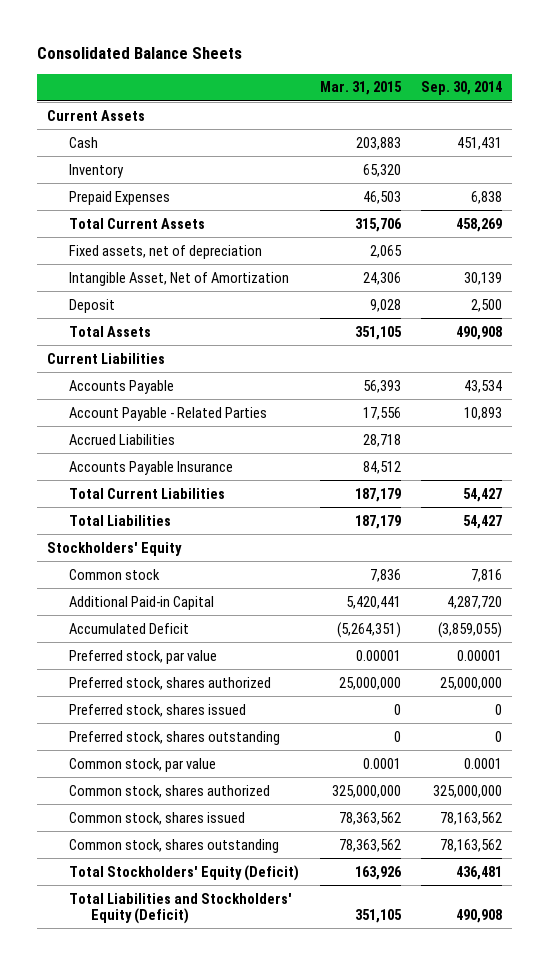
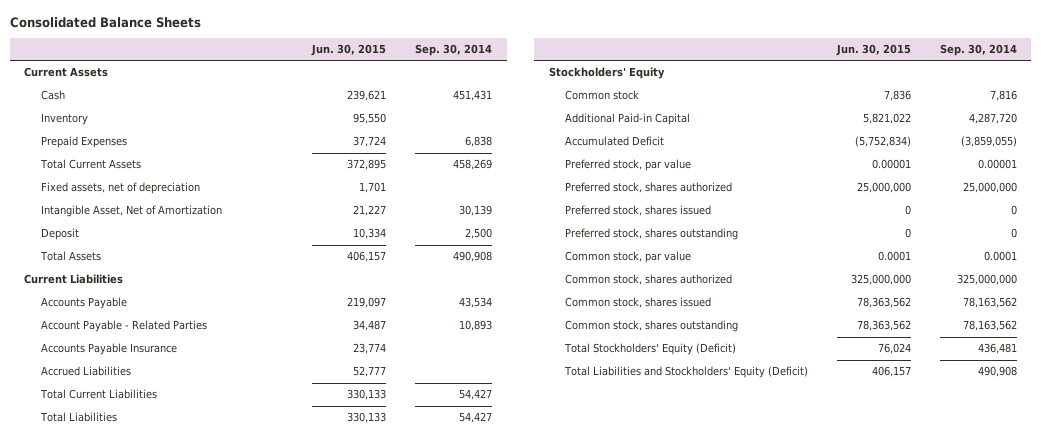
[319,81,402,96] Mar. 31, 2015 -> none
none -> [311,44,387,57] Jun. 30, 2015
[69,433,176,445] Accrued Liabilities -> [40,366,131,377] Accrued Liabilities

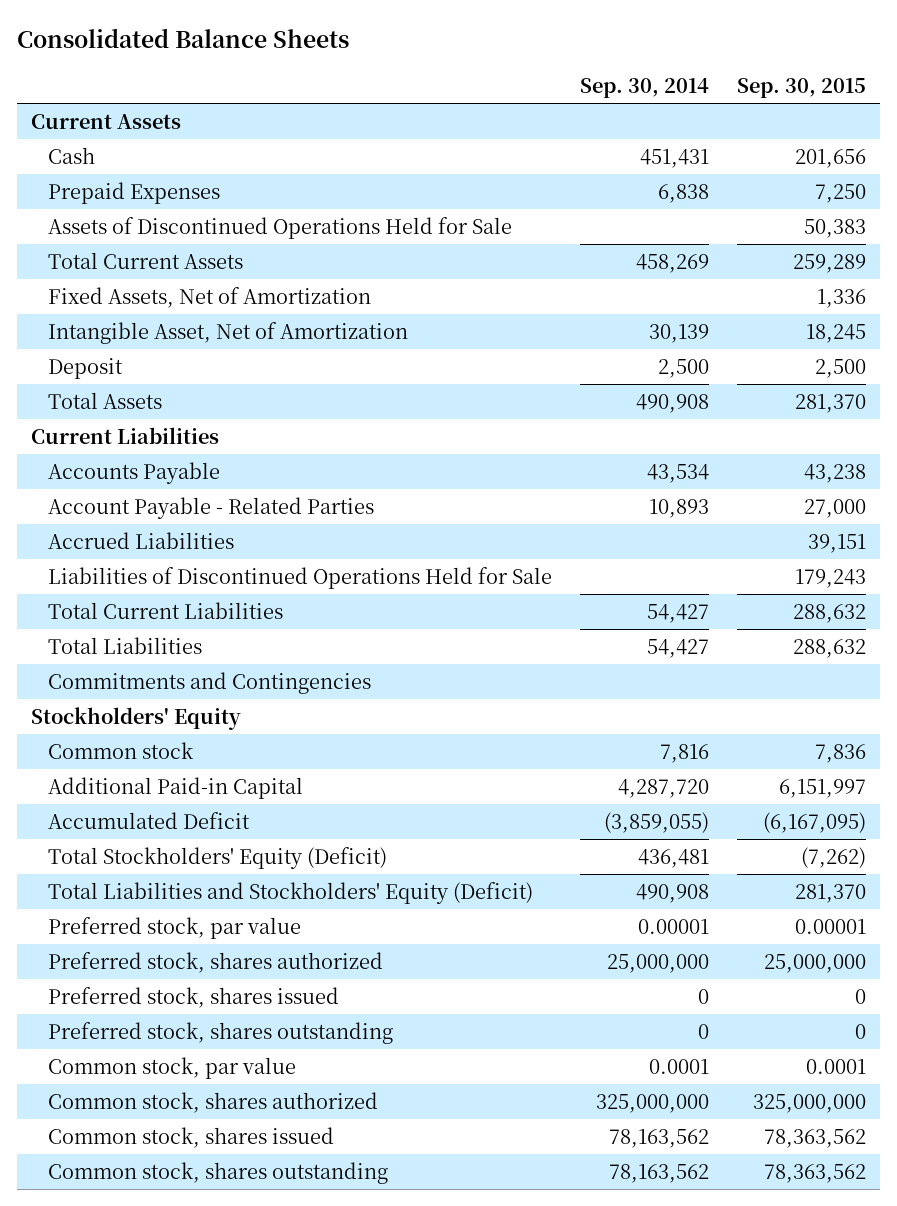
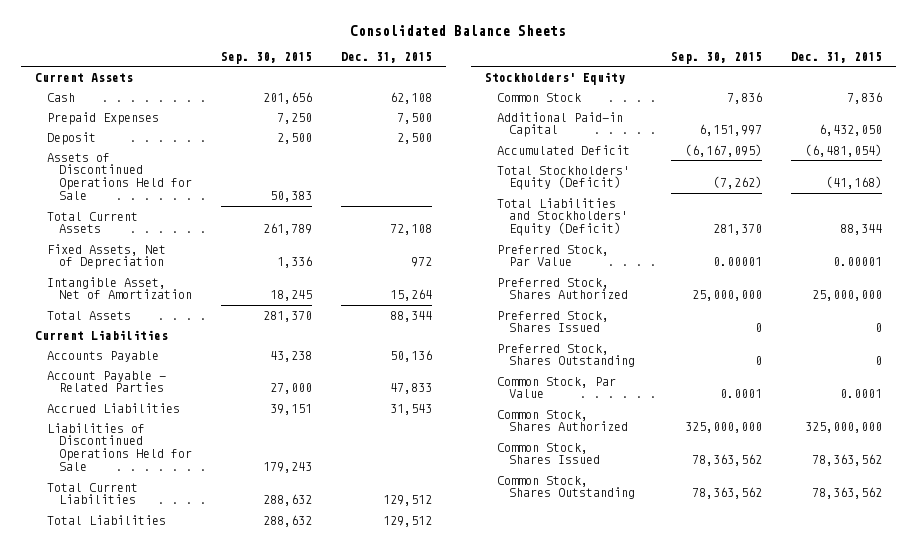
[579,78,709,99] Sep. 30, 2014 -> none
none -> [340,51,432,63] Dec. 31, 2015
[47,357,123,379] Deposit -> [47,131,97,145] Deposit
[792,253,866,273] 259,289 -> [262,223,312,236] 261,789
[47,286,371,308] Fixed Assets, Net of Amortization -> [47,243,167,270] Fixed Assets, Net of Depreciation
[47,671,371,694] Commitments and Contingencies -> none
[47,741,194,759] Common stock -> [497,92,582,102] Common Stock
[47,916,301,939] Preferred stock, par value -> [497,244,610,267] Preferred Stock, Par Value
[47,951,383,973] Preferred stock, shares authorized -> [497,277,629,300] Preferred Stock, Shares Authorized
[47,986,339,1008] Preferred stock, shares issued -> [497,310,610,333] Preferred Stock, Shares Issued
[47,1021,393,1044] Preferred stock, shares outstanding -> [497,343,636,368] Preferred Stock, Shares Outstanding
[47,1056,296,1079] Common stock, par value -> [497,376,617,399] Common Stock, Par Value
[47,1091,378,1113] Common stock, shares authorized -> [497,409,629,432] Common Stock, Shares Authorized
[47,1126,334,1148] Common stock, shares issued -> [497,442,601,465] Common Stock, Shares Issued
[47,1161,388,1184] Common stock, shares outstanding -> [497,475,636,500] Common Stock, Shares Outstanding

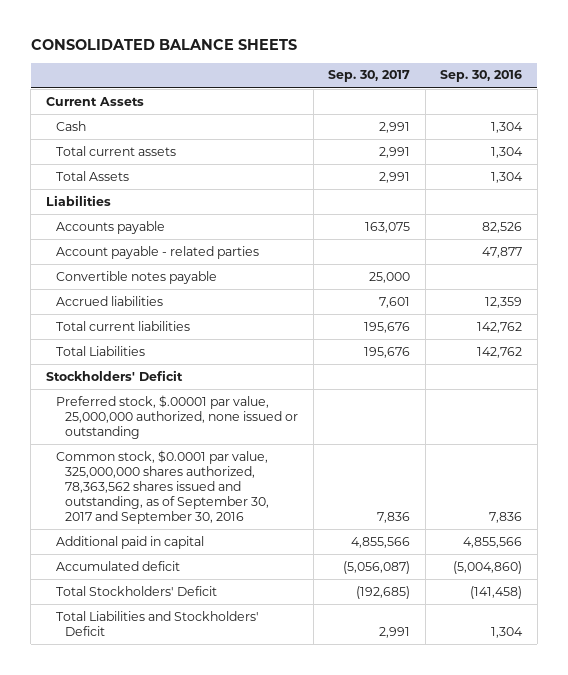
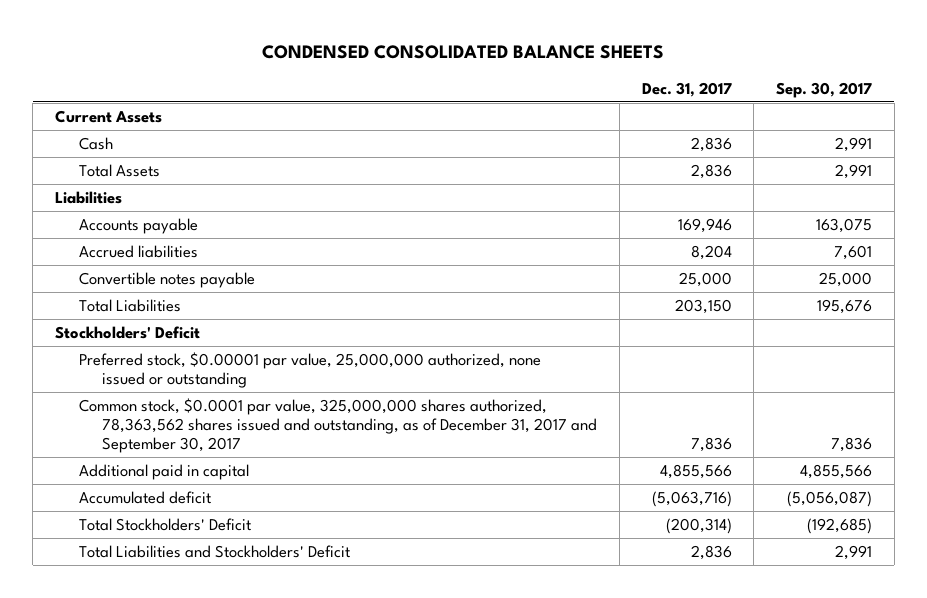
[30,39,297,51] CONSOLIDATED BALANCE SHEETS -> [262,44,665,59] CONDENSED CONSOLIDATED BALANCE SHEETS
[440,70,523,83] Sep. 30, 2016 -> none
none -> [641,81,732,97] Dec. 31, 2017
[55,145,176,156] Total current assets -> none
[55,245,259,259] Account payable - related parties -> none
[55,320,190,331] Total current liabilities -> none
[55,270,217,284] Convertible notes payable -> [78,272,255,289] Convertible notes payable
[55,394,299,439] Preferred stock, $.00001 par value, 25,000,000 authorized, none issued or outstanding -> [78,352,541,389] Preferred stock, $0.00001 par value, 25,000,000 authorized, none issued or outstanding
[55,449,270,524] Common stock, $0.0001 par value, 325,000,000 shares authorized, 78,363,562 shares issued and outstanding, as of September 30, 2017 and September 30, 2016 -> [78,398,598,453] Common stock, $0.0001 par value, 325,000,000 shares authorized, 78,363,562 shares issued and outstanding, as of December 31, 2017 and September 30, 2017

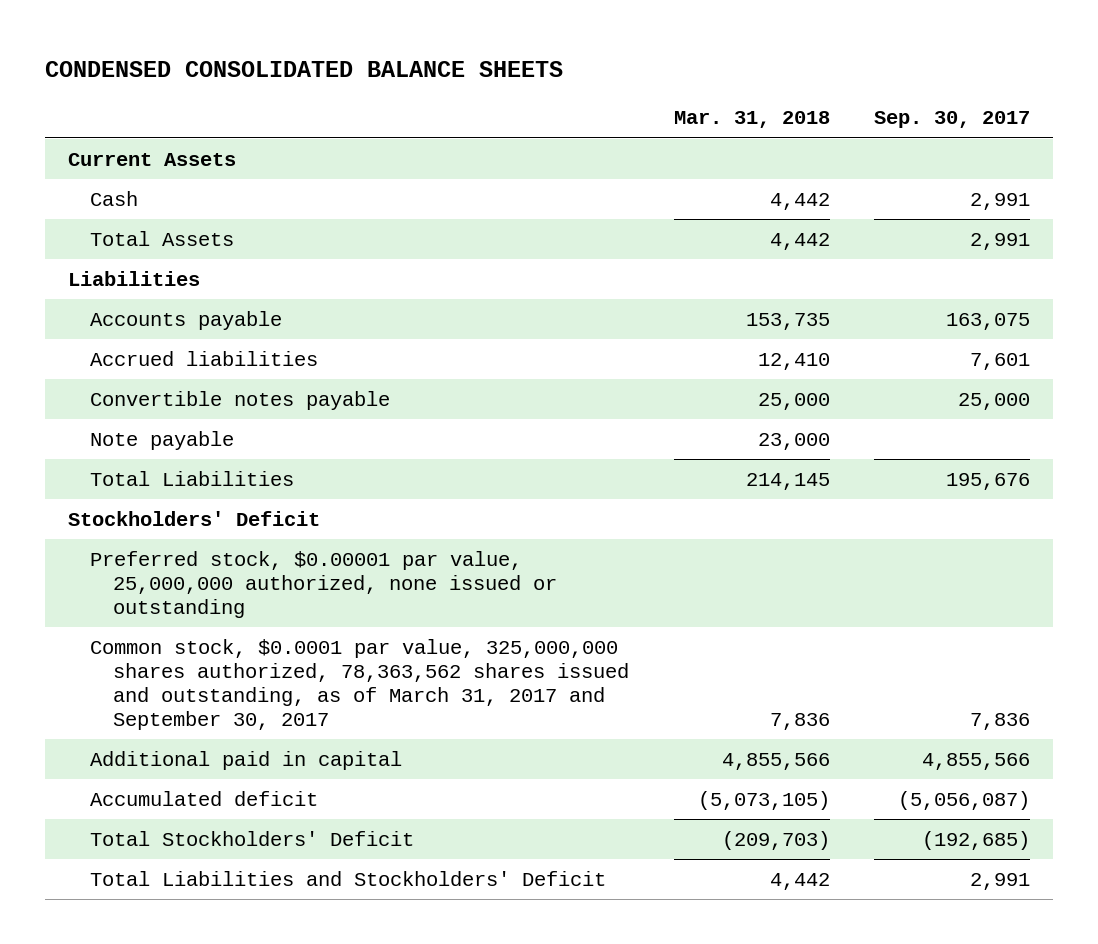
[641,81,732,97] Dec. 31, 2017 -> none
none -> [673,111,830,129] Mar. 31, 2018
none -> [90,430,235,450] Note payable
[78,398,598,453] Common stock, $0.0001 par value, 325,000,000 shares authorized, 78,363,562 shares issued and outstanding, as of December 31, 2017 and September 30, 2017 -> [90,638,630,730] Common stock, $0.0001 par value, 325,000,000 shares authorized, 78,363,562 shares issued and outstanding, as of March 31, 2017 and September 30, 2017

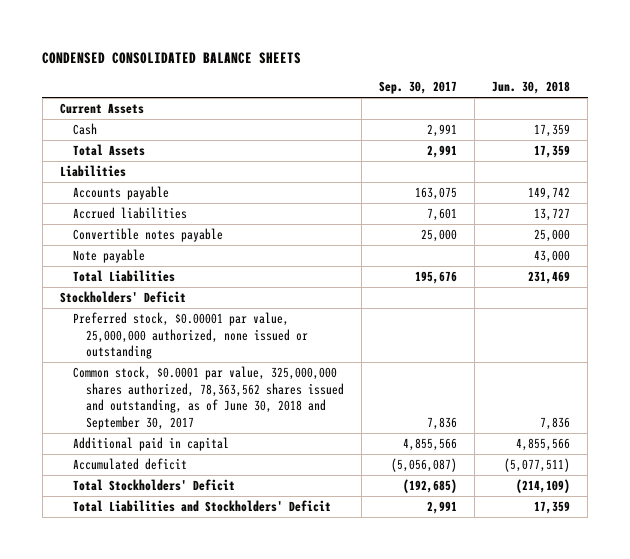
[673,111,830,129] Mar. 31, 2018 -> none
none -> [492,81,571,95] Jun. 30, 2018
[90,638,630,730] Common stock, $0.0001 par value, 325,000,000 shares authorized, 78,363,562 shares issued and outstanding, as of March 31, 2017 and September 30, 2017 -> [72,366,345,430] Common stock, $0.0001 par value, 325,000,000 shares authorized, 78,363,562 shares issued and outstanding, as of June 30, 2018 and September 30, 2017

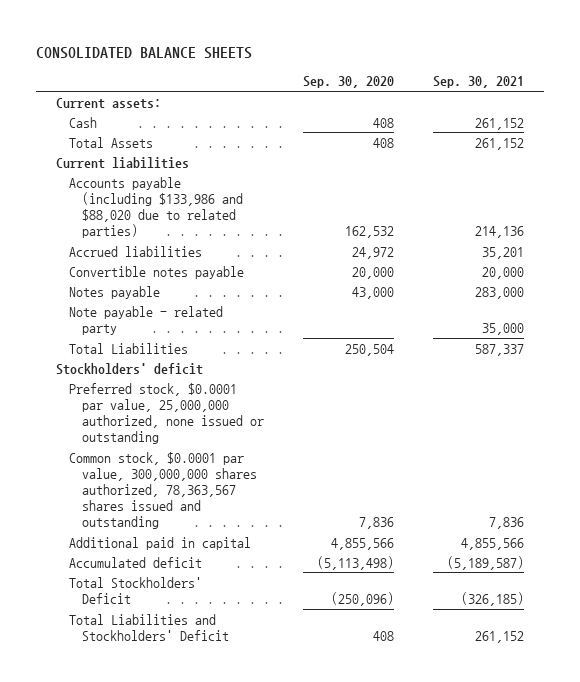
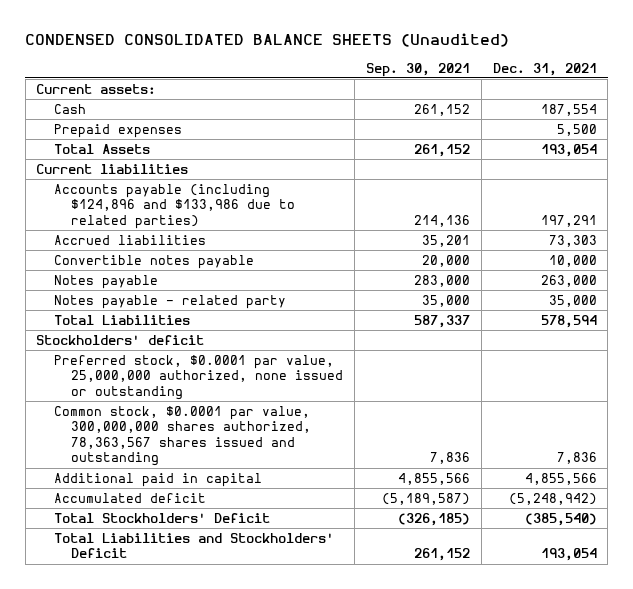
[36,47,253,60] CONSOLIDATED BALANCE SHEETS -> [25,32,510,47] CONDENSED CONSOLIDATED BALANCE SHEETS (Unaudited)
[303,76,395,89] Sep. 30, 2020 -> none
none -> [492,62,597,76] Dec. 31, 2021
none -> [53,124,182,139] Prepaid expenses
[69,176,244,239] Accounts payable (including $133,986 and $88,020 due to related parties) -> [53,184,296,229] Accounts payable (including $124,896 and $133,986 due to related parties)
[69,305,224,335] Note payable - related party -> [53,295,286,310] Notes payable - related party

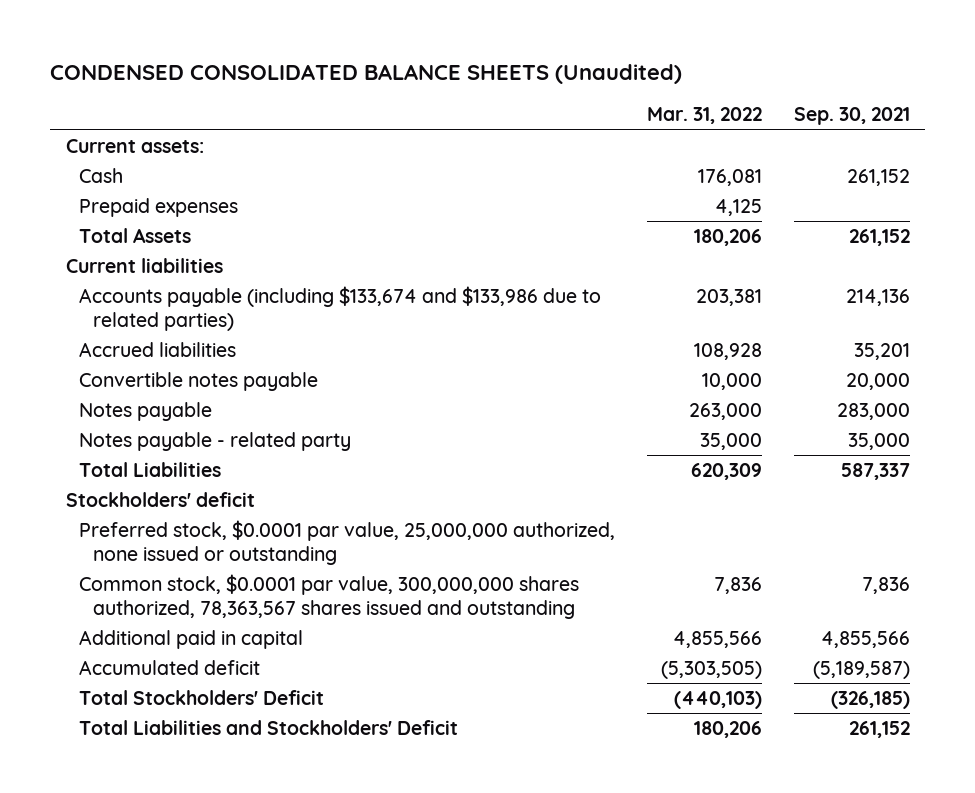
[492,62,597,76] Dec. 31, 2021 -> none
none -> [646,107,762,125] Mar. 31, 2022
[53,184,296,229] Accounts payable (including $124,896 and $133,986 due to related parties) -> [79,286,602,331] Accounts payable (including $133,674 and $133,986 due to related parties)

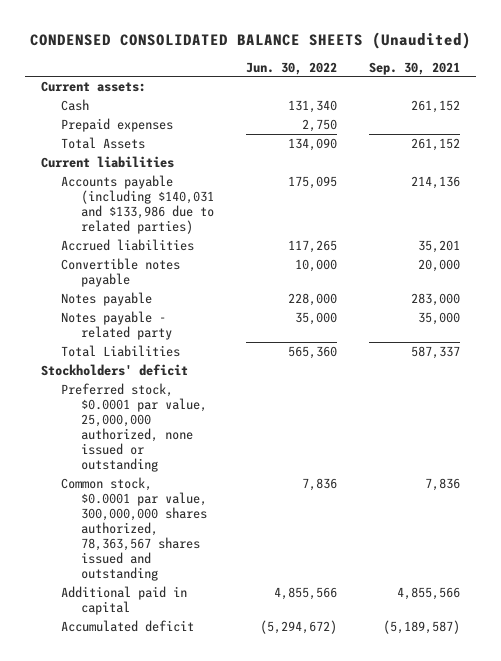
[646,107,762,125] Mar. 31, 2022 -> none
none -> [246,61,338,75] Jun. 30, 2022
[79,286,602,331] Accounts payable (including $133,674 and $133,986 due to related parties) -> [61,174,215,235] Accounts payable (including $140,031 and $133,986 due to related parties)
[79,690,325,706] Total Stockholders' Deficit -> none
[79,720,459,736] Total Liabilities and Stockholders' Deficit -> none

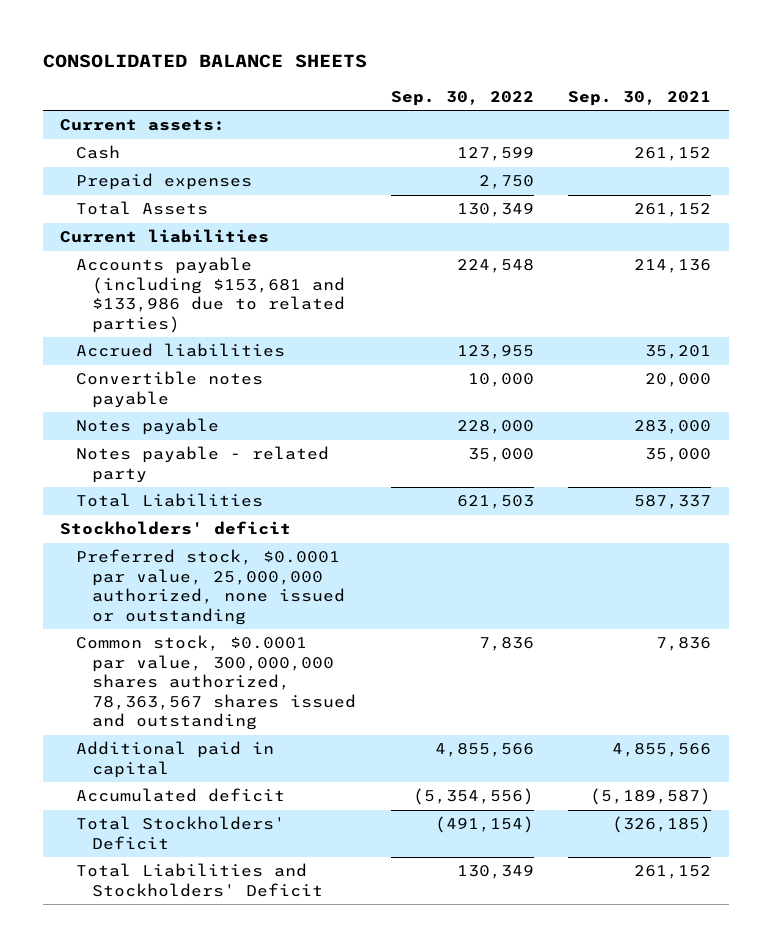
[29,32,471,50] CONDENSED CONSOLIDATED BALANCE SHEETS (Unaudited) -> [43,54,368,69] CONSOLIDATED BALANCE SHEETS
[246,61,338,75] Jun. 30, 2022 -> none
none -> [390,90,534,106] Sep. 30, 2022
[61,174,215,235] Accounts payable (including $140,031 and $133,986 due to related parties) -> [76,257,346,333] Accounts payable (including $153,681 and $133,986 due to related parties)
none -> [76,816,286,850] Total Stockholders' Deficit
none -> [76,863,324,897] Total Liabilities and Stockholders' Deficit

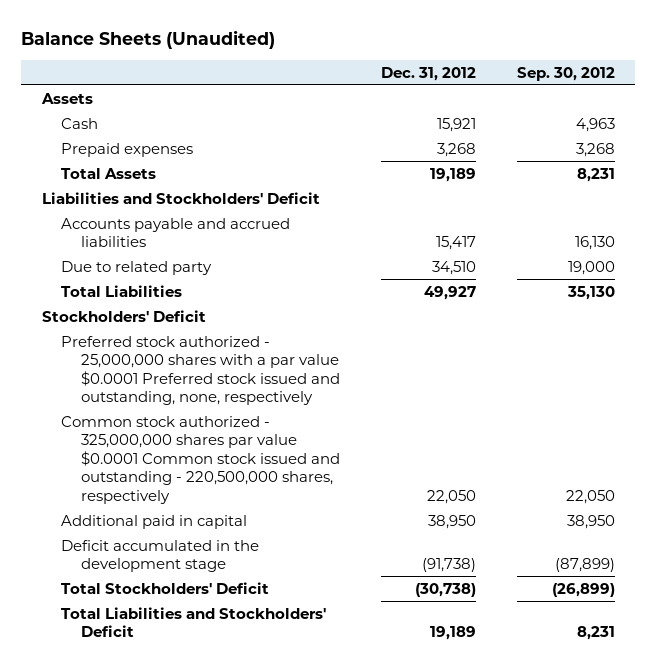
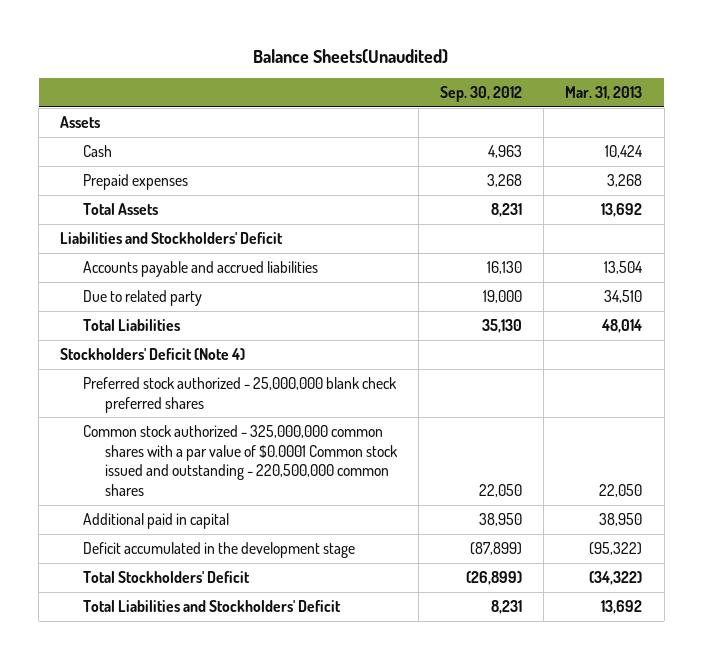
[21,29,276,49] Balance Sheets (Unaudited) -> [253,48,449,64] Balance Sheets(Unaudited)
[380,66,476,81] Dec. 31, 2012 -> none
none -> [565,86,643,101] Mar. 31, 2013
[41,309,206,322] Stockholders' Deficit -> [60,347,246,360] Stockholders' Deficit (Note 4)
[61,335,340,406] Preferred stock authorized - 25,000,000 shares with a par value $0.0001 Preferred stock issued and outstanding, none, respectively -> [82,376,397,413] Preferred stock authorized - 25,000,000 blank check preferred shares
[61,415,340,504] Common stock authorized - 325,000,000 shares par value $0.0001 Common stock issued and outstanding - 220,500,000 shares, respectively -> [82,424,398,497] Common stock authorized - 325,000,000 common shares with a par value of $0.0001 Common stock issued and outstanding - 220,500,000 common shares

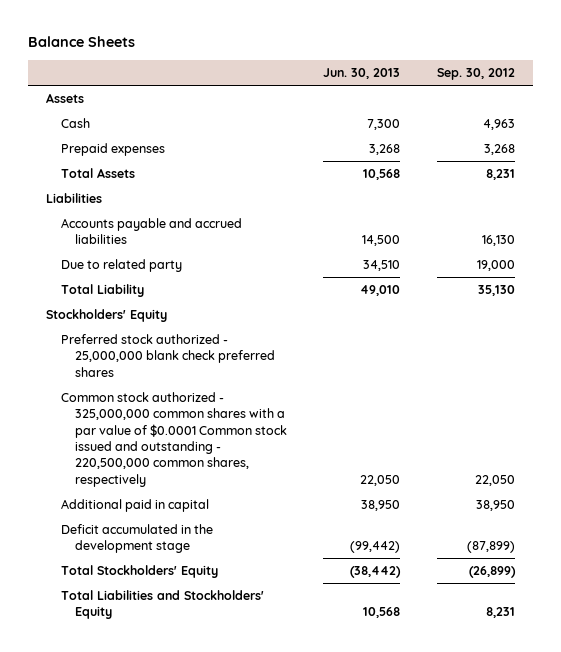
[253,48,449,64] Balance Sheets(Unaudited) -> [27,36,135,48] Balance Sheets
[565,86,643,101] Mar. 31, 2013 -> none
none -> [323,68,401,80] Jun. 30, 2013
[60,231,284,244] Liabilities and Stockholders' Deficit -> none
none -> [45,193,102,204] Liabilities
[82,318,180,331] Total Liabilities -> [60,284,144,298] Total Liability
[60,347,246,360] Stockholders' Deficit (Note 4) -> [45,309,167,323] Stockholders' Equity
[82,424,398,497] Common stock authorized - 325,000,000 common shares with a par value of $0.0001 Common stock issued and outstanding - 220,500,000 common shares -> [60,392,288,487] Common stock authorized - 325,000,000 common shares with a par value of $0.0001 Common stock issued and outstanding - 220,500,000 common shares, respectively
[82,570,250,583] Total Stockholders' Deficit -> [60,565,218,579] Total Stockholders' Equity
[82,599,341,612] Total Liabilities and Stockholders' Deficit -> [60,590,264,620] Total Liabilities and Stockholders' Equity

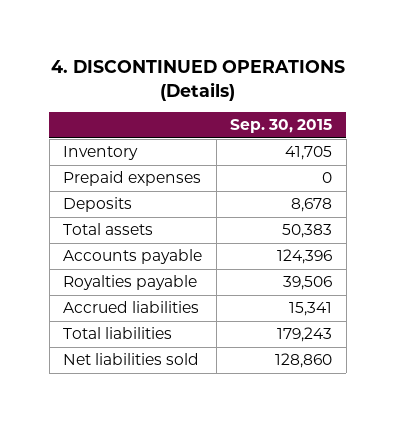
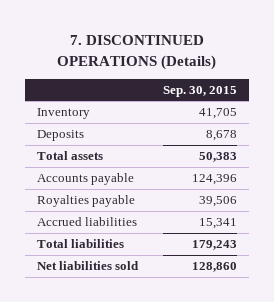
[50,59,345,101] 4. DISCONTINUED OPERATIONS (Details) -> [56,35,216,70] 7. DISCONTINUED OPERATIONS (Details)
[63,171,202,187] Prepaid expenses -> none

